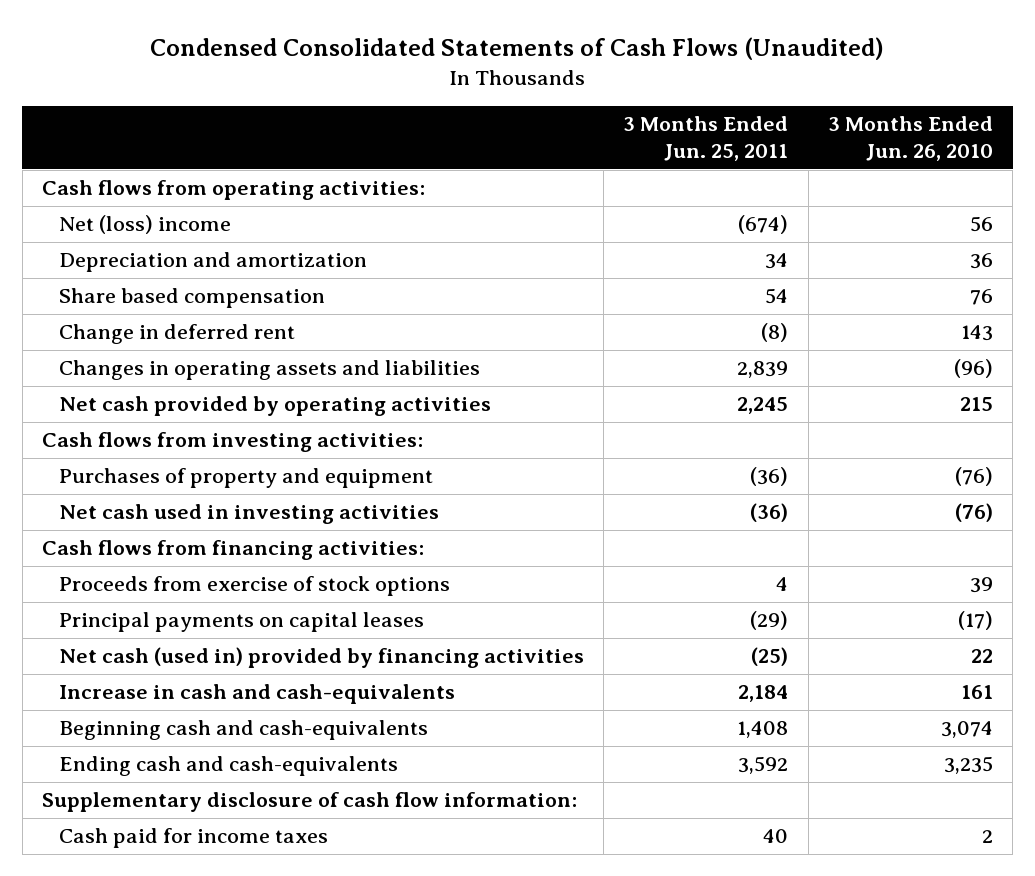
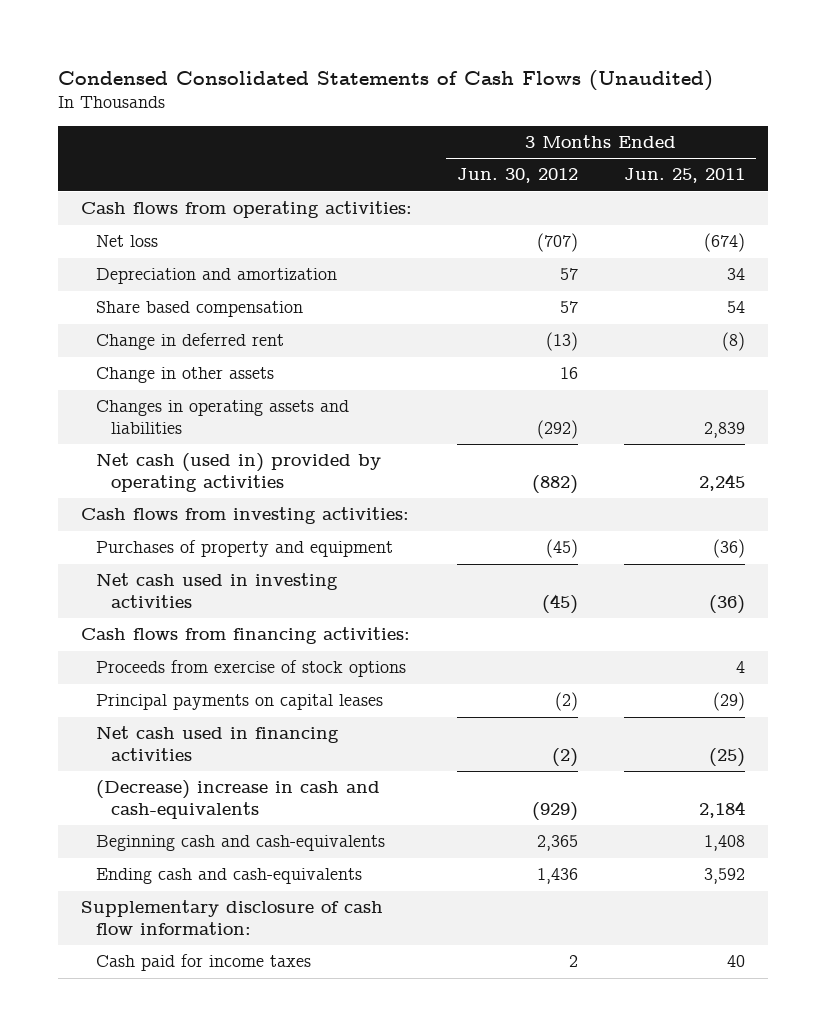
[827,116,993,162] 3 Months Ended Jun. 26, 2010 -> none
none -> [457,168,579,184] Jun. 30, 2012
[58,215,231,235] Net (loss) income -> [95,235,158,248] Net loss
none -> [95,367,274,384] Change in other assets
[58,396,491,417] Net cash provided by operating activities -> [95,453,381,492] Net cash (used in) provided by operating activities
[58,647,584,669] Net cash (used in) provided by financing activities -> [95,726,339,761] Net cash used in financing activities
[58,684,455,705] Increase in cash and cash-equivalents -> [95,780,380,819] (Decrease) increase in cash and cash-equivalents

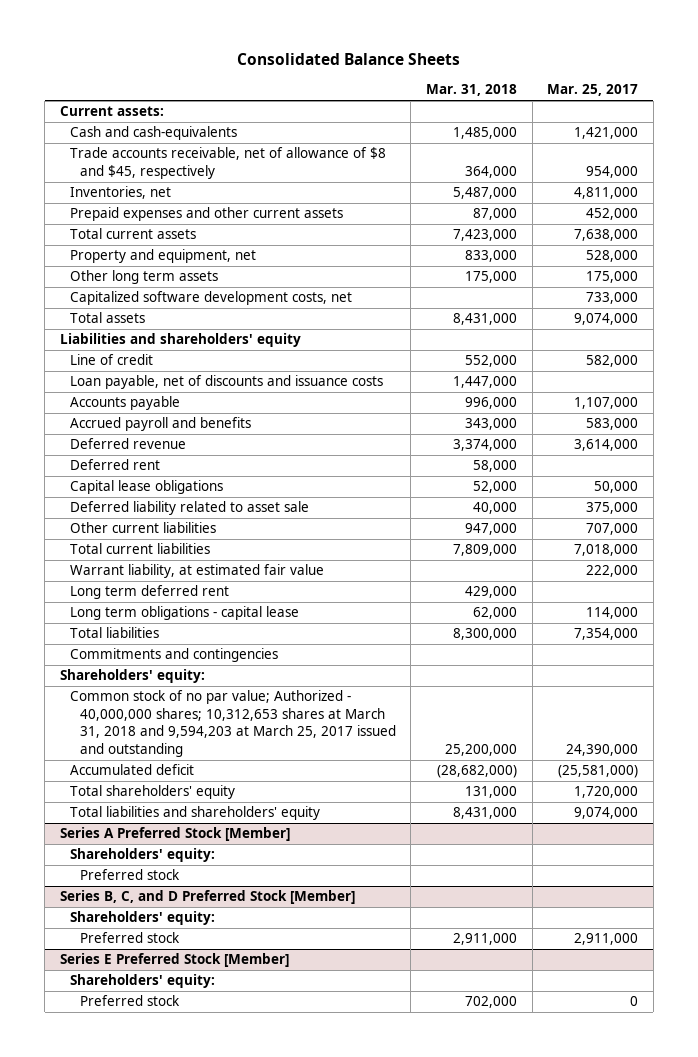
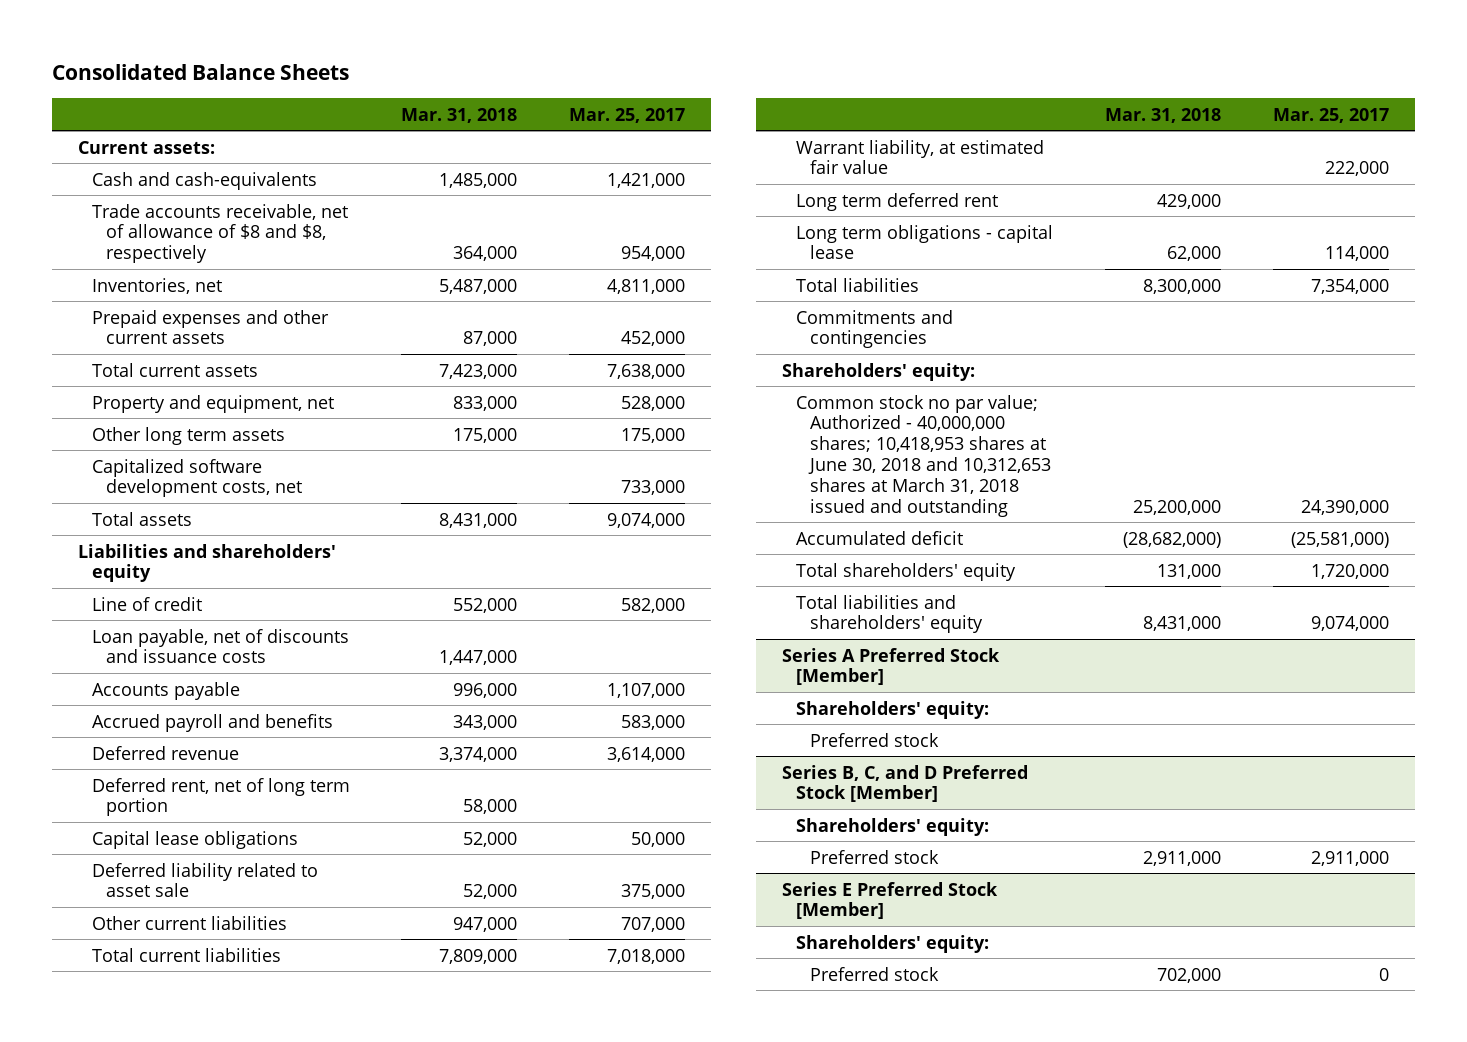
[69,147,386,179] Trade accounts receivable, net of allowance of $8 and $45, respectively -> [91,203,348,264] Trade accounts receivable, net of allowance of $8 and $8, respectively
[69,459,160,471] Deferred rent -> [91,777,350,817] Deferred rent, net of long term portion
[472,502,517,515] 40,000 -> [463,884,518,900] 52,000
[69,690,396,757] Common stock of no par value; Authorized - 40,000,000 shares; 10,312,653 shares at March 31, 2018 and 9,594,203 at March 25, 2017 issued and outstanding -> [795,394,1051,517] Common stock no par value; Authorized - 40,000,000 shares; 10,418,953 shares at June 30, 2018 and 10,312,653 shares at March 31, 2018 issued and outstanding

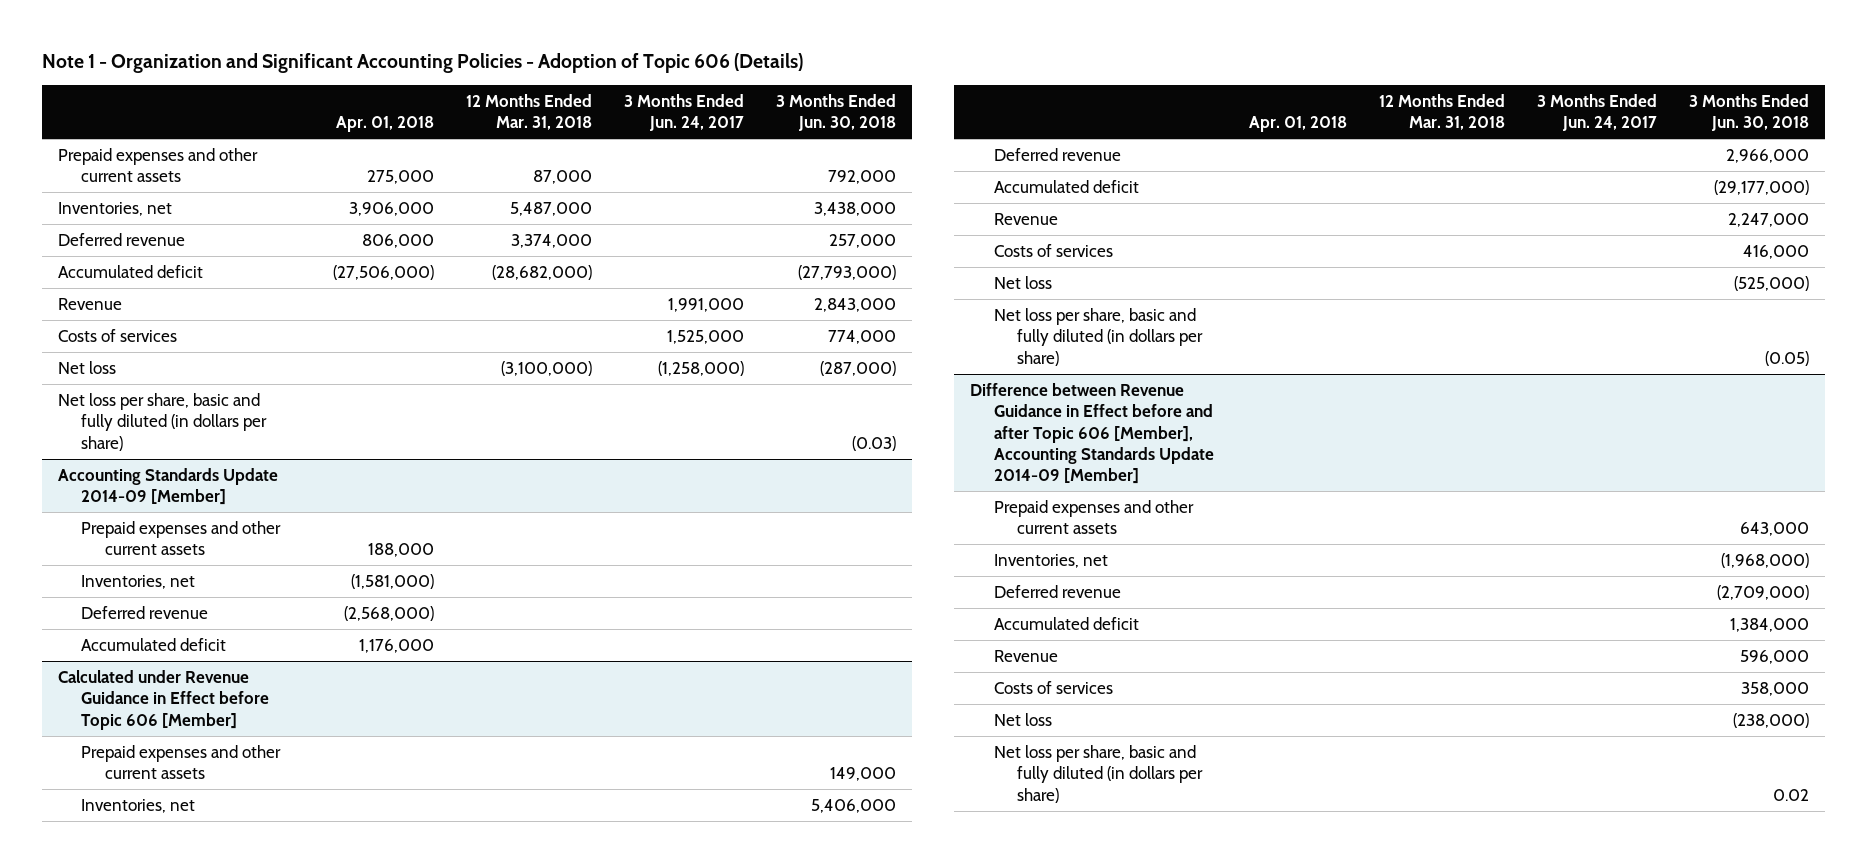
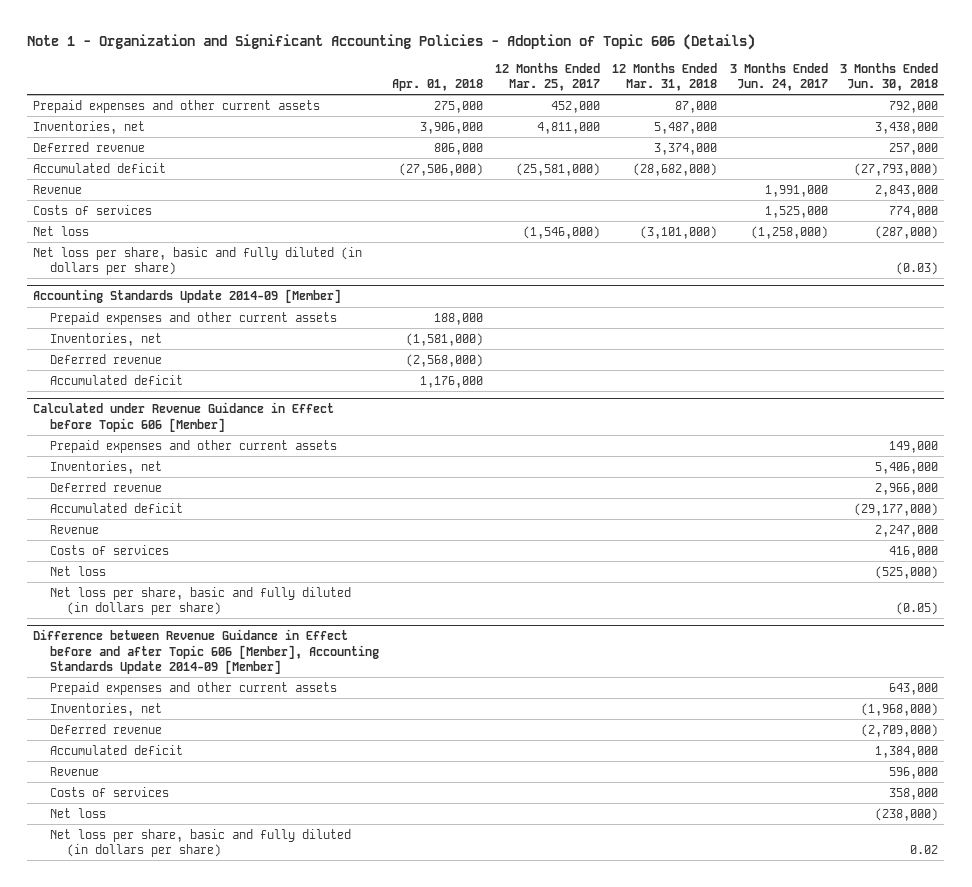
none -> [495,62,601,92] 12 Months Ended Mar. 25, 2017
[501,360,593,376] (3,100,000) -> [640,225,718,239] (3,101,000)

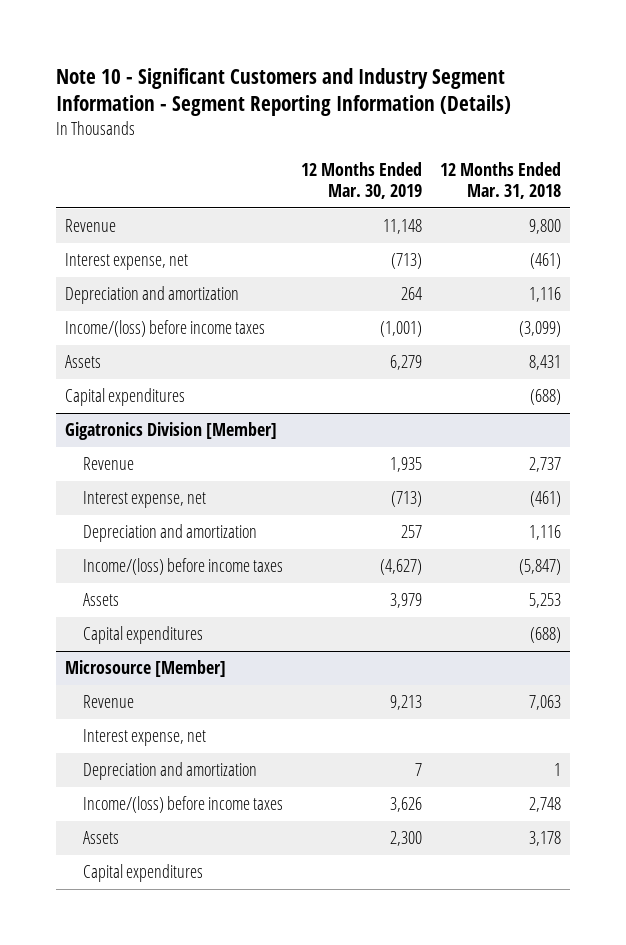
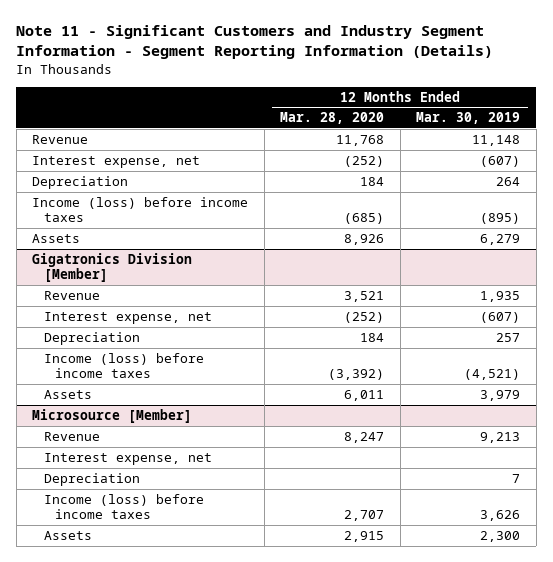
[56,67,512,116] Note 10 - Significant Customers and Industry Segment Information - Segment Reporting Information (Details) -> [16,25,494,60] Note 11 - Significant Customers and Industry Segment Information - Segment Reporting Information (Details)
[440,161,562,199] 12 Months Ended Mar. 31, 2018 -> none
none -> [280,112,385,125] Mar. 28, 2020
[390,253,422,270] (713) -> [480,155,521,167] (607)
[65,286,240,305] Depreciation and amortization -> [32,175,129,189] Depreciation
[65,320,266,338] Income/(loss) before income taxes -> [32,196,249,223] Income (loss) before income taxes
[379,321,422,338] (1,001) -> [480,213,521,225] (895)
[65,388,186,407] Capital expenditures -> none
[390,491,422,508] (713) -> [480,311,521,323] (607)
[82,524,257,543] Depreciation and amortization -> [43,331,140,345] Depreciation
[82,558,283,576] Income/(loss) before income taxes -> [43,352,204,379] Income (loss) before income taxes
[379,559,422,576] (4,627) -> [464,369,521,381] (4,521)
[82,626,203,645] Capital expenditures -> none
[82,762,257,781] Depreciation and amortization -> [43,472,140,486] Depreciation
[82,796,283,814] Income/(loss) before income taxes -> [43,493,204,520] Income (loss) before income taxes
[82,864,203,883] Capital expenditures -> none

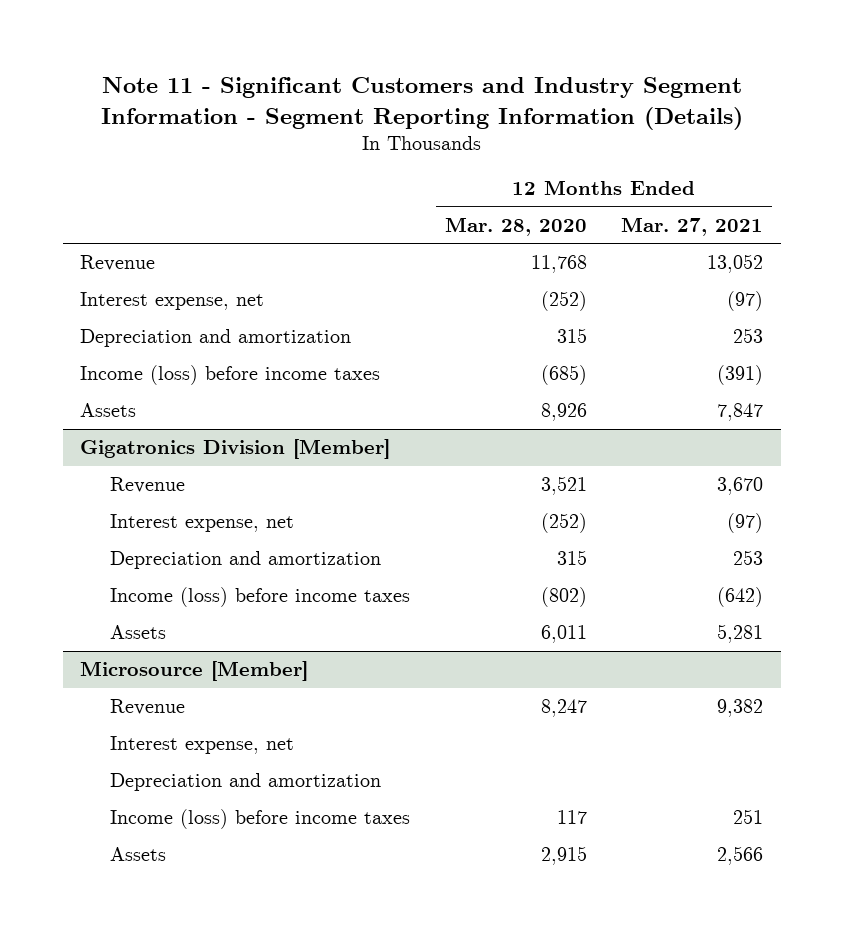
[416,112,521,125] Mar. 30, 2019 -> none
none -> [621,216,764,236] Mar. 27, 2021
[32,175,129,189] Depreciation -> [79,329,351,348] Depreciation and amortization
[360,176,385,186] 184 -> [556,328,587,344] 315
[43,331,140,345] Depreciation -> [110,551,382,570] Depreciation and amortization
[360,332,385,342] 184 -> [556,550,587,566] 315
[328,369,385,381] (3,392) -> [540,587,587,608] (802)
[43,472,140,486] Depreciation -> [110,773,382,792] Depreciation and amortization
[344,510,385,522] 2,707 -> [556,810,587,825] 117

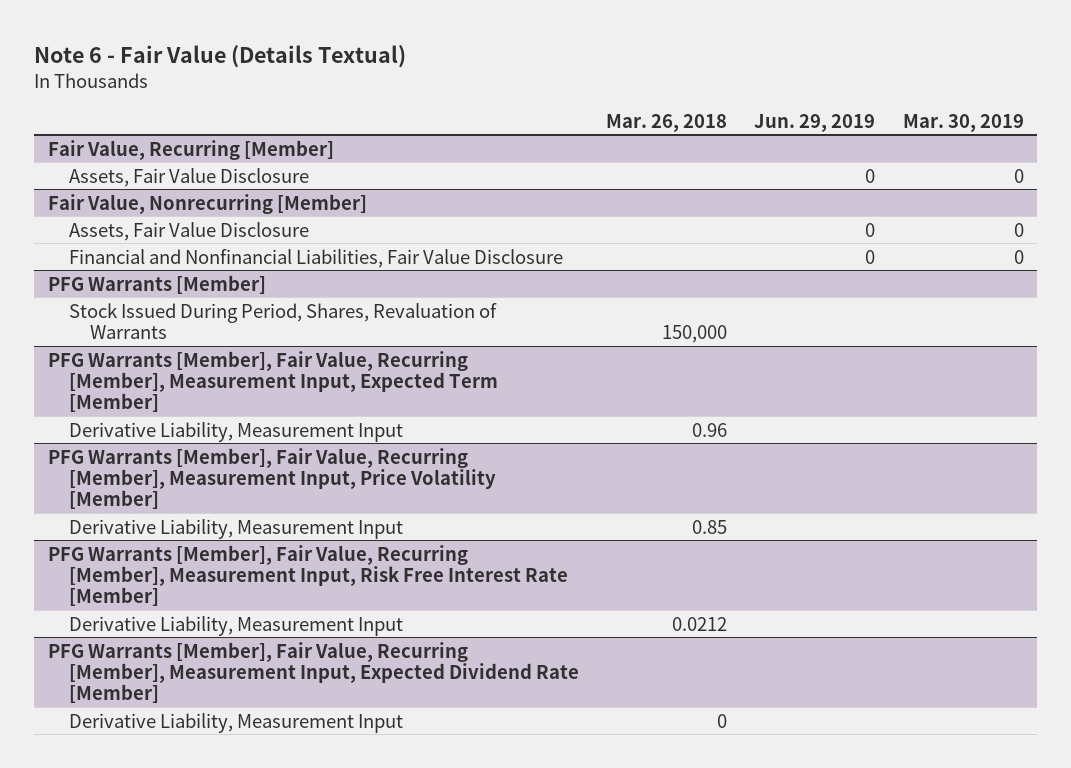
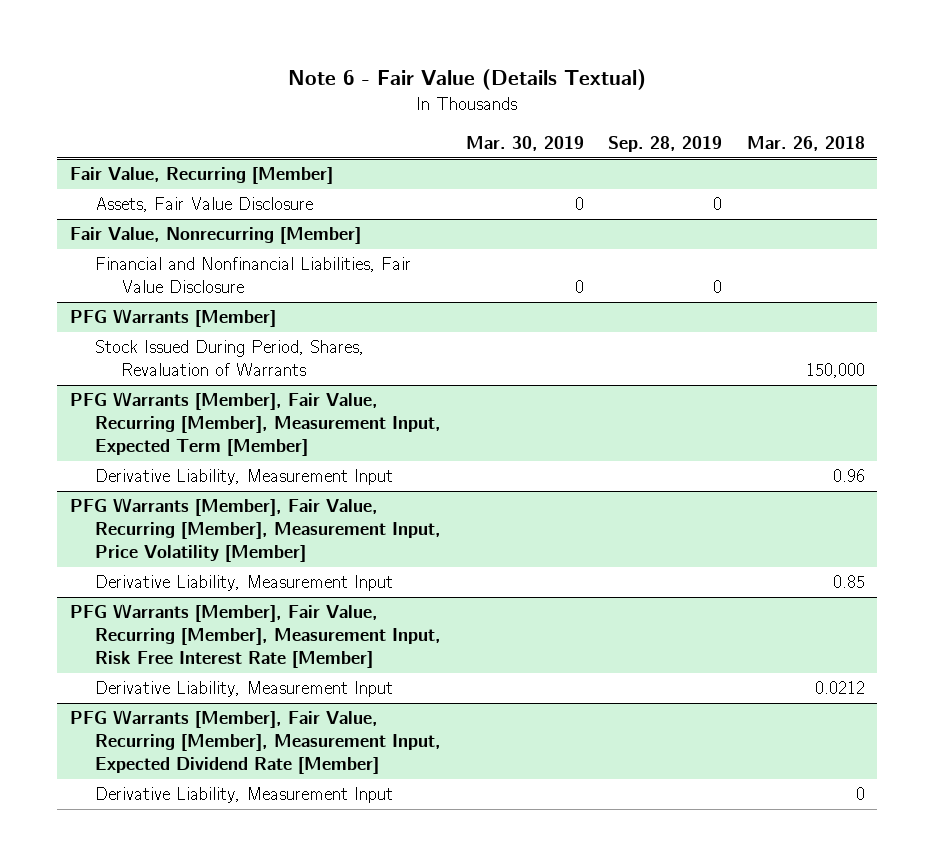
[754,113,876,132] Jun. 29, 2019 -> none
none -> [608,136,723,153] Sep. 28, 2019
[68,221,309,241] Assets, Fair Value Disclosure -> none

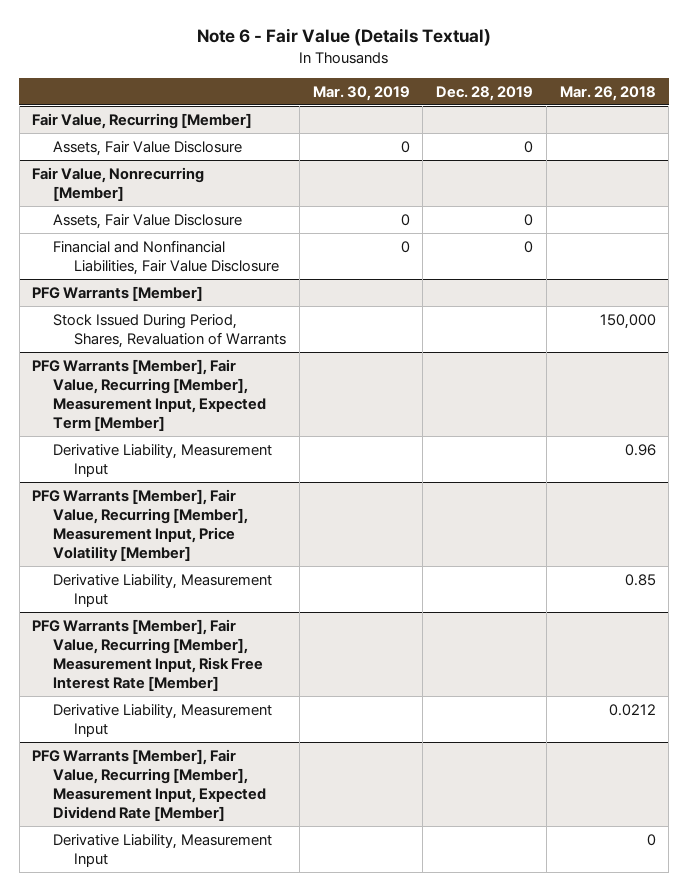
[608,136,723,153] Sep. 28, 2019 -> none
none -> [436,85,534,101] Dec. 28, 2019
none -> [53,213,243,229] Assets, Fair Value Disclosure

